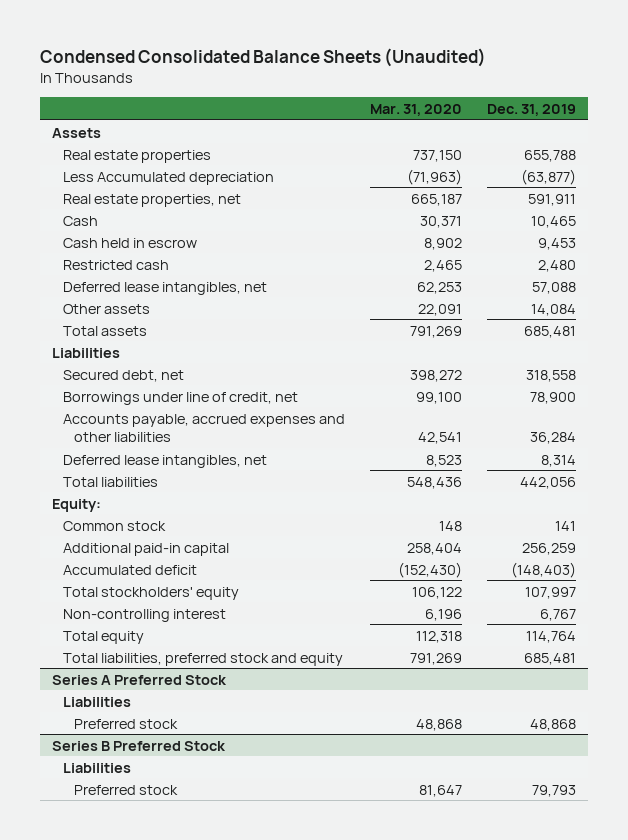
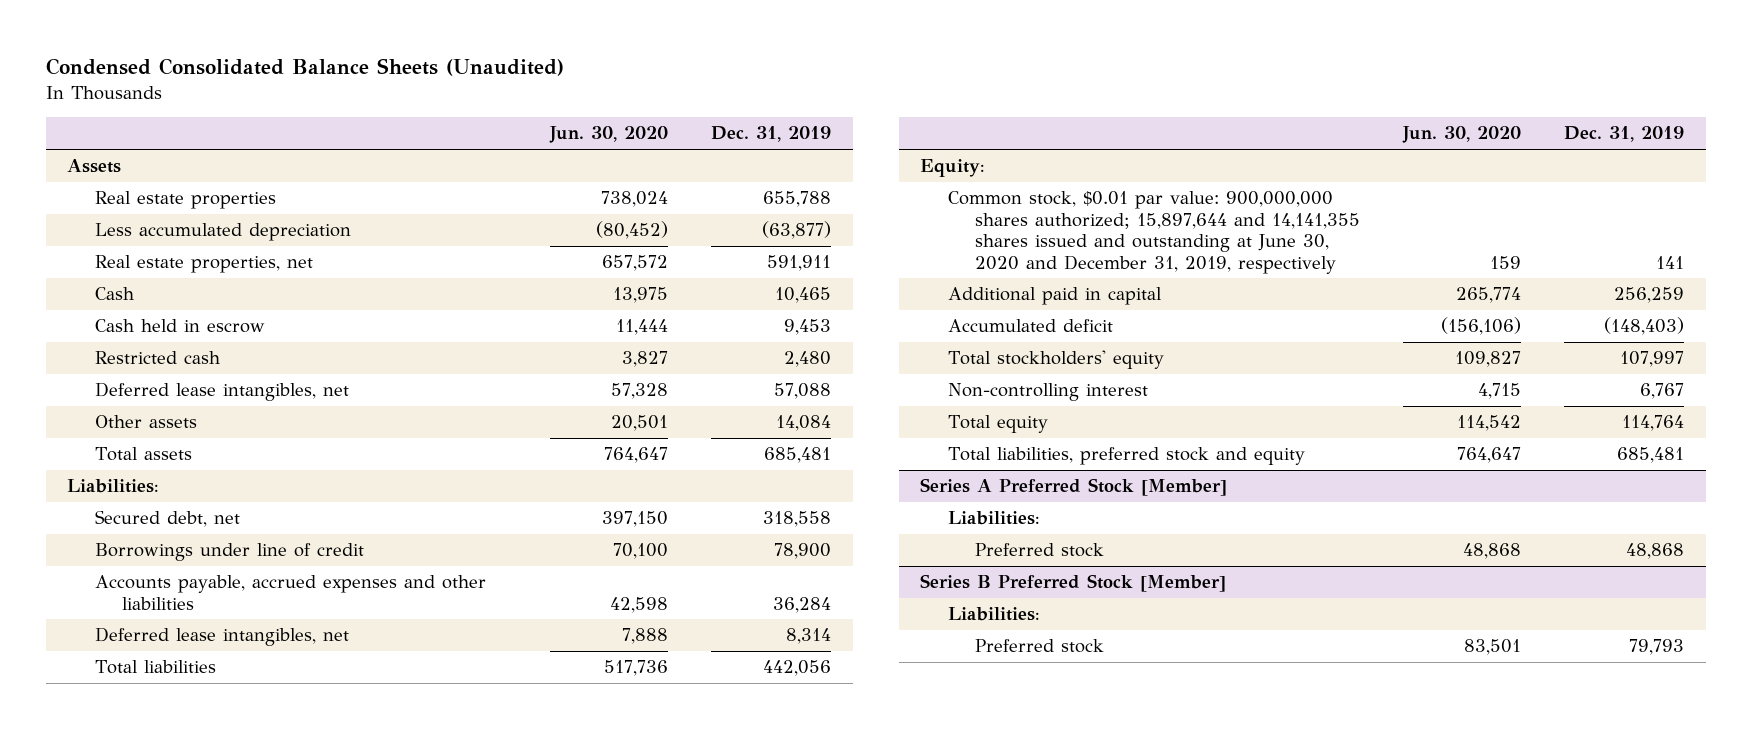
[370,103,463,116] Mar. 31, 2020 -> none
none -> [549,126,669,144] Jun. 30, 2020
[63,171,275,185] Less Accumulated depreciation -> [94,223,351,242] Less accumulated depreciation
[52,347,121,358] Liabilities -> [67,479,160,494] Liabilities:
[63,391,299,405] Borrowings under line of credit, net -> [94,543,364,562] Borrowings under line of credit
[63,520,167,531] Common stock -> [947,191,1361,274] Common stock, $0.01 par value: 900,000,000 shares authorized; 15,897,644 and 14,141,355 shares issued and outstanding at June 30, 2020 and December 31, 2019, respectively
[63,542,230,556] Additional paid-in capital -> [947,287,1162,306] Additional paid in capital
[52,674,228,685] Series A Preferred Stock -> [920,478,1228,497] Series A Preferred Stock [Member]
[63,696,132,707] Liabilities -> [947,511,1040,526] Liabilities:
[52,740,227,751] Series B Preferred Stock -> [920,574,1227,593] Series B Preferred Stock [Member]
[63,762,132,773] Liabilities -> [947,607,1040,622] Liabilities:

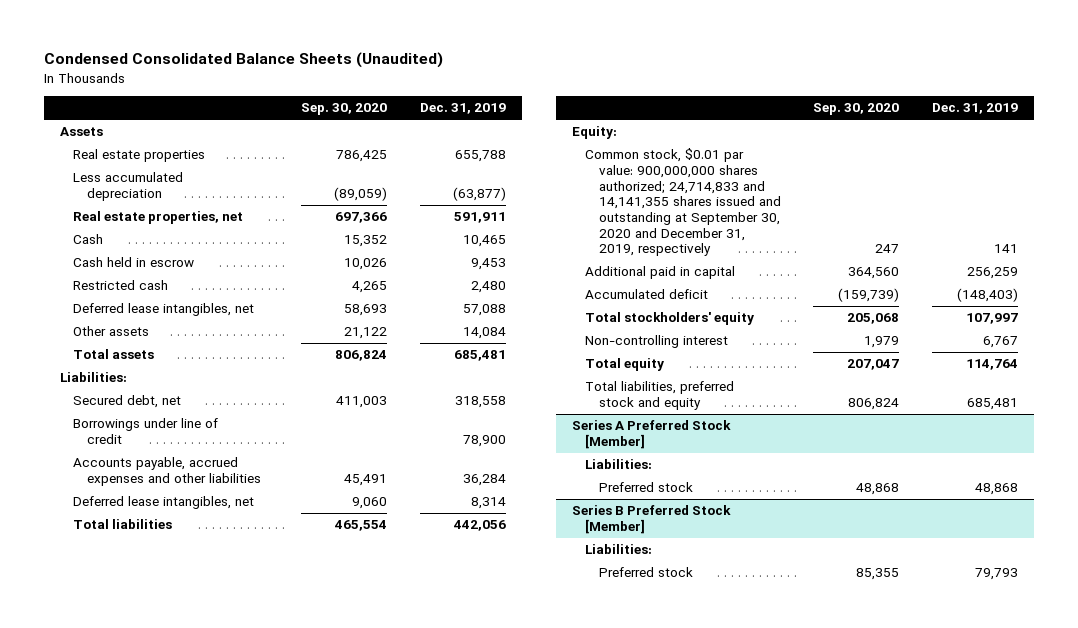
[549,126,669,144] Jun. 30, 2020 -> none
none -> [301,103,388,116] Sep. 30, 2020
[947,191,1361,274] Common stock, $0.01 par value: 900,000,000 shares authorized; 15,897,644 and 14,141,355 shares issued and outstanding at June 30, 2020 and December 31, 2019, respectively -> [585,148,781,257] Common stock, $0.01 par value: 900,000,000 shares authorized; 24,714,833 and 14,141,355 shares issued and outstanding at September 30, 2020 and December 31, 2019, respectively

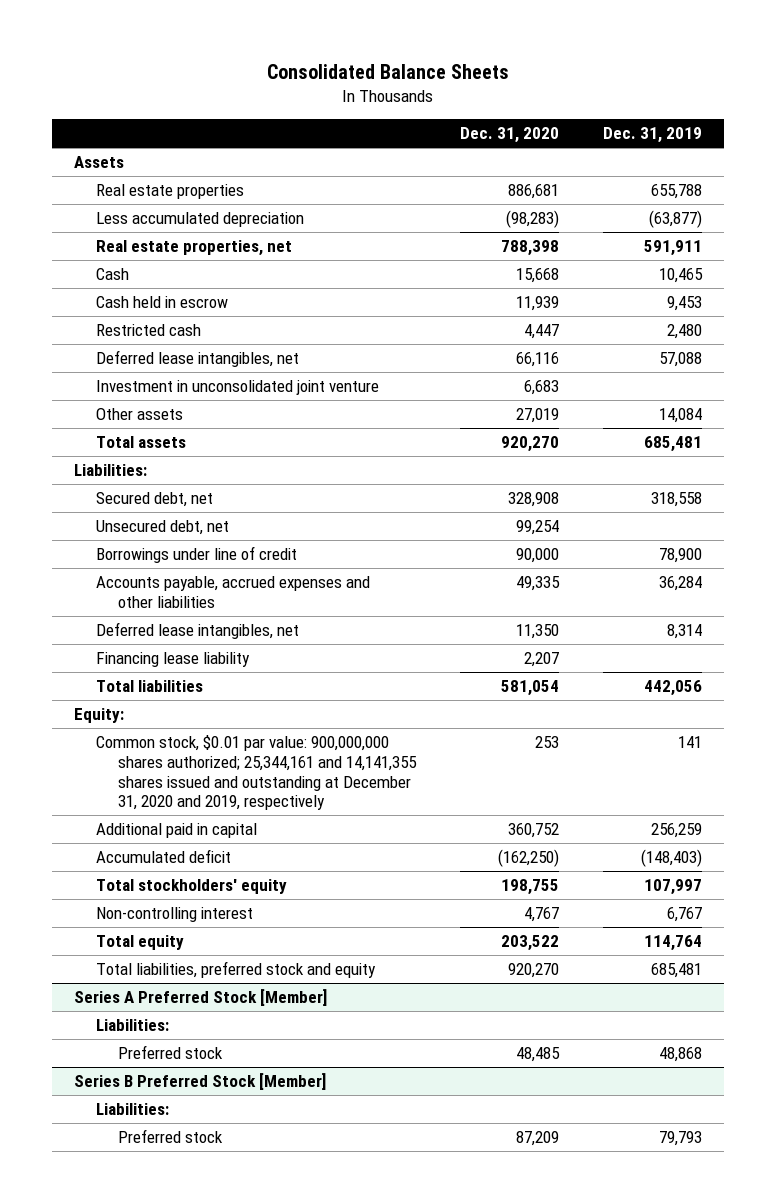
[43,52,443,69] Condensed Consolidated Balance Sheets (Unaudited) -> [266,63,509,79] Consolidated Balance Sheets
[301,103,388,116] Sep. 30, 2020 -> none
none -> [459,127,559,144] Dec. 31, 2020
none -> [95,380,379,396] Investment in unconsolidated joint venture
none -> [95,520,229,536] Unsecured debt, net
none -> [95,652,250,668] Financing lease liability
[585,148,781,257] Common stock, $0.01 par value: 900,000,000 shares authorized; 24,714,833 and 14,141,355 shares issued and outstanding at September 30, 2020 and December 31, 2019, respectively -> [95,735,417,811] Common stock, $0.01 par value: 900,000,000 shares authorized; 25,344,161 and 14,141,355 shares issued and outstanding at December 31, 2020 and 2019, respectively

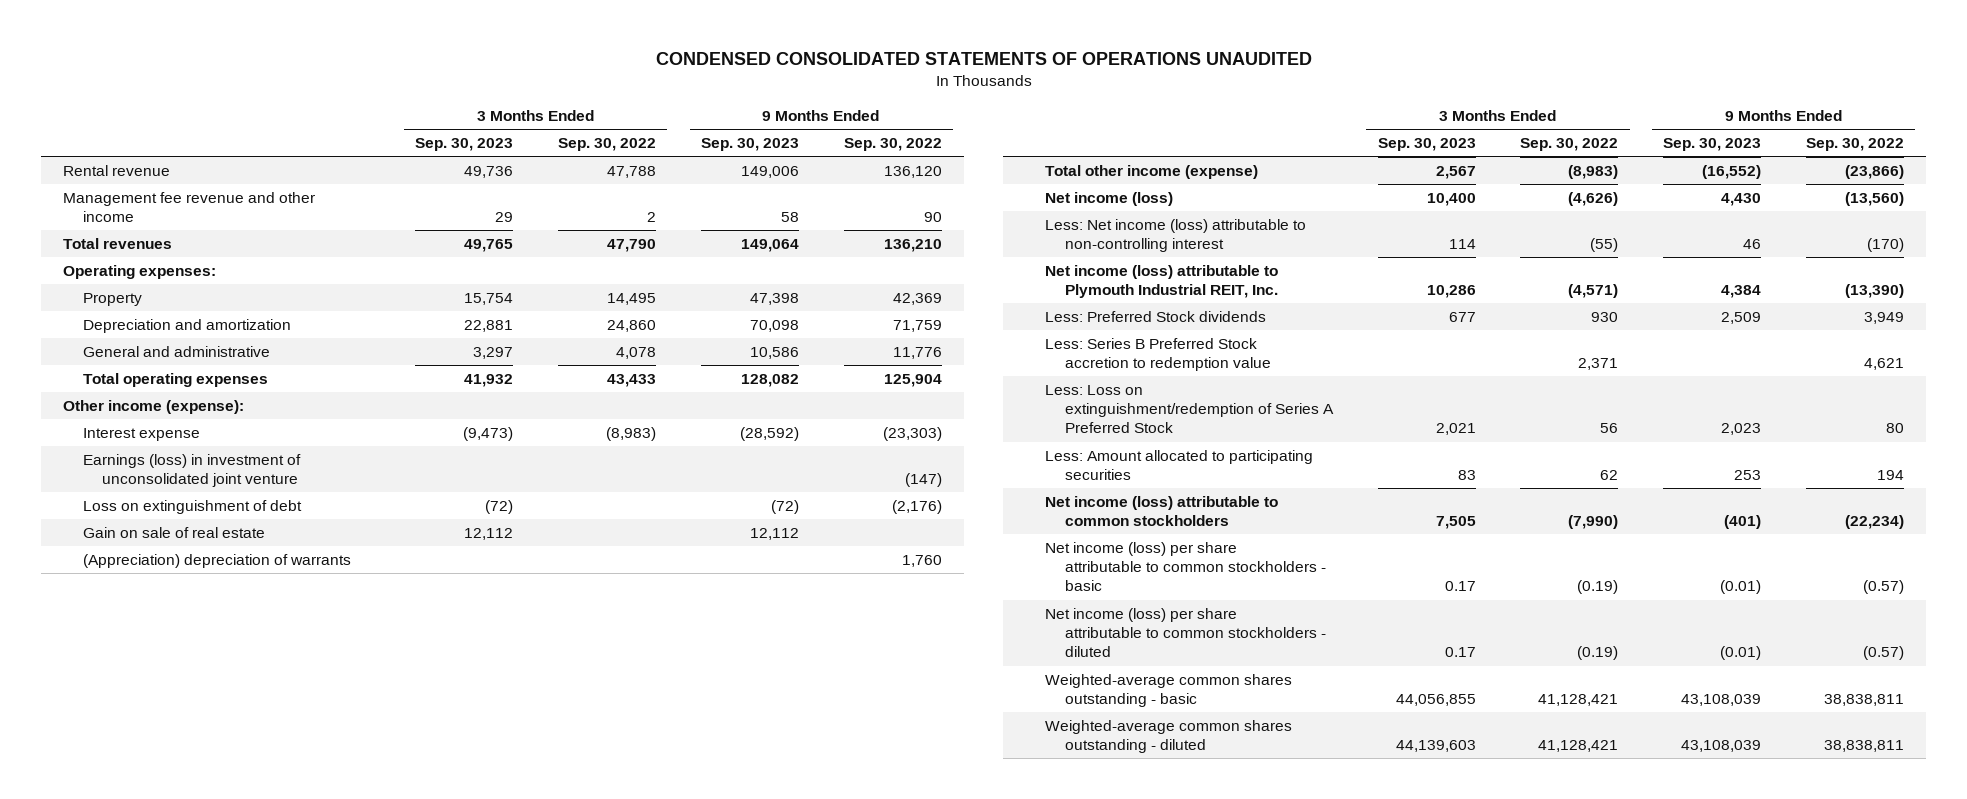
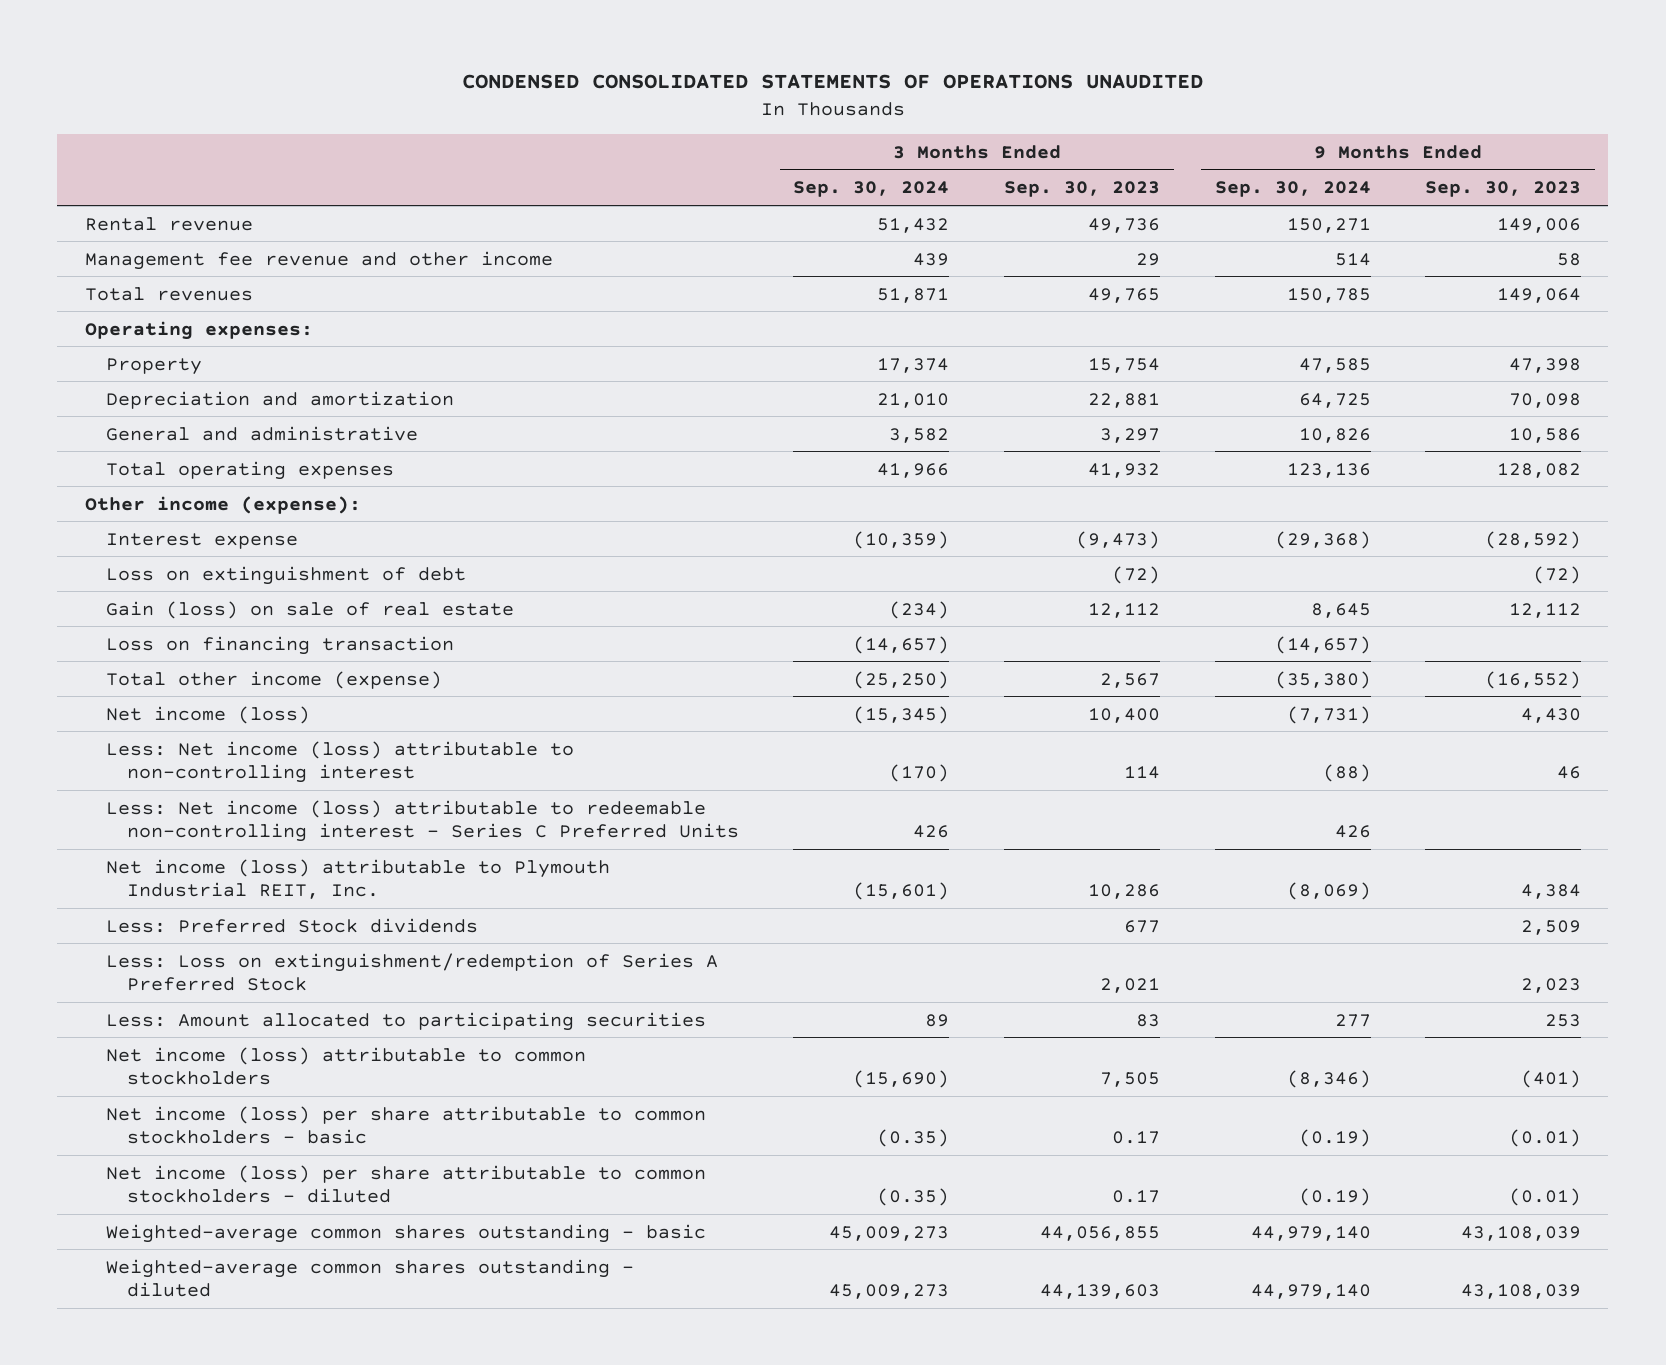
[557,138,656,152] Sep. 30, 2022 -> none
[843,138,942,152] Sep. 30, 2022 -> none
none -> [793,181,950,198] Sep. 30, 2024
none -> [1214,181,1371,198] Sep. 30, 2024
[82,453,301,488] Earnings (loss) in investment of unconsolidated joint venture -> none
[82,553,351,568] (Appreciation) depreciation of warrants -> none
[82,526,265,538] Gain on sale of real estate -> [105,600,514,619] Gain (loss) on sale of real estate
none -> [105,635,454,655] Loss on financing transaction
none -> [105,799,739,843] Less: Net income (loss) attributable to redeemable non-controlling interest - Series C Preferred Units
[1045,337,1271,372] Less: Series B Preferred Stock accretion to redemption value -> none

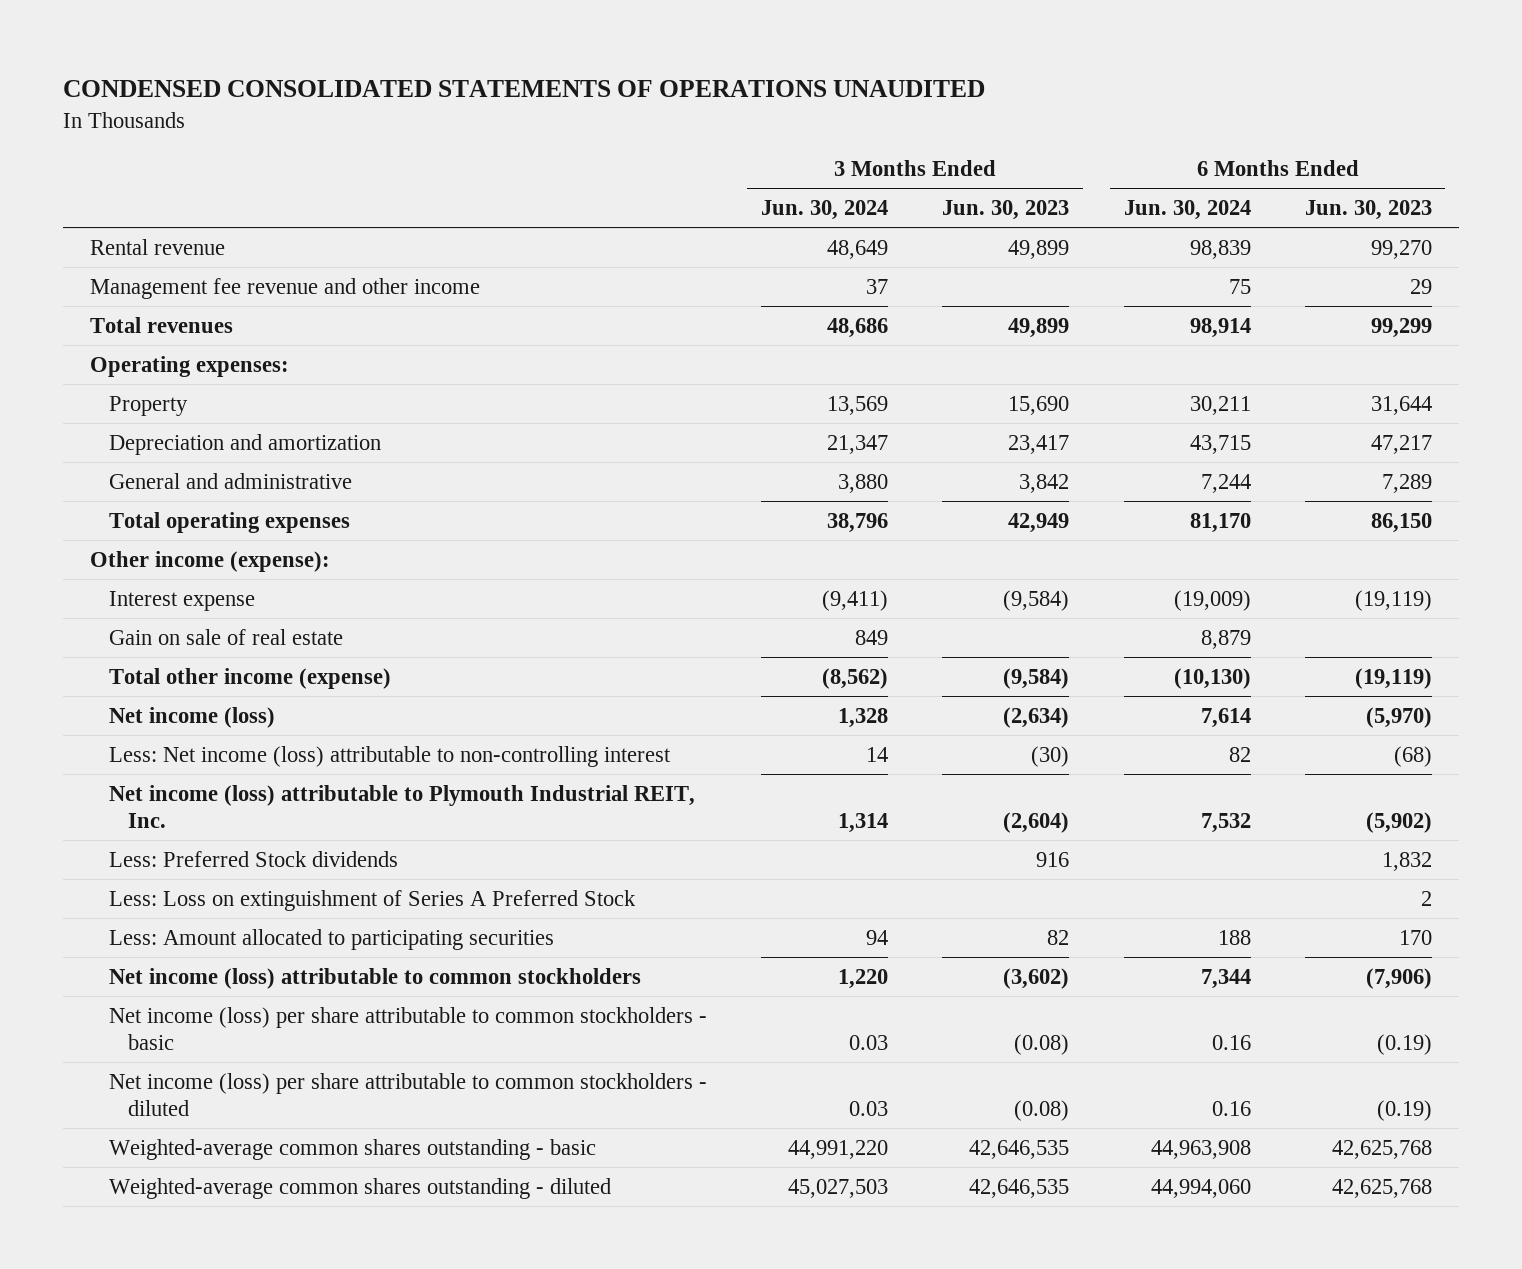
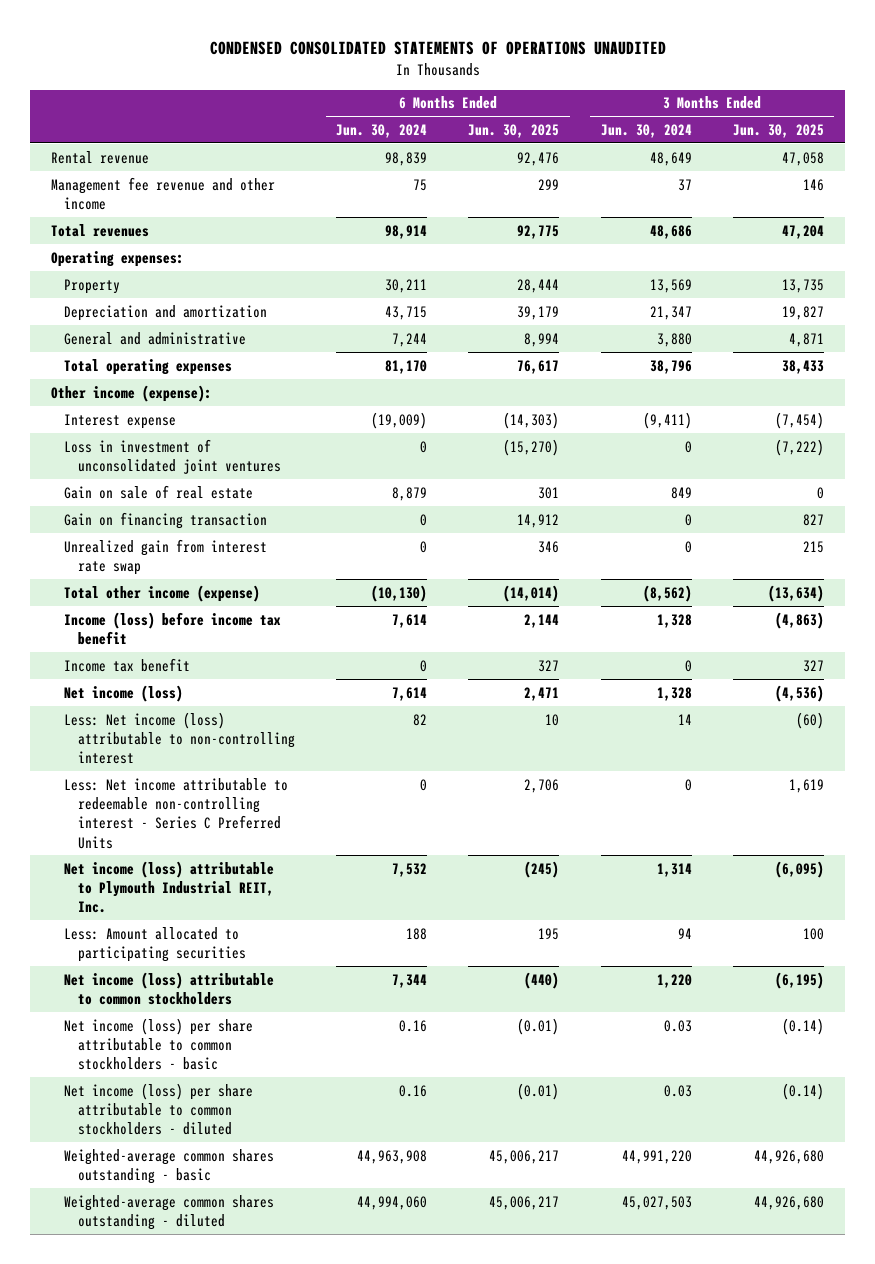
[942,200,1070,221] Jun. 30, 2023 -> none
[1304,200,1432,221] Jun. 30, 2023 -> none
none -> [468,123,560,138] Jun. 30, 2025
none -> [732,123,824,138] Jun. 30, 2025
none -> [64,438,281,474] Loss in investment of unconsolidated joint ventures
none -> [64,511,268,529] Gain on financing transaction
none -> [64,538,268,575] Unrealized gain from interest rate swap
none -> [64,611,282,645] Income (loss) before income tax benefit
none -> [64,657,191,672] Income tax benefit
none -> [64,777,289,849] Less: Net income attributable to redeemable non-controlling interest - Series C Preferred Units
[108,850,398,867] Less: Preferred Stock dividends -> none
[108,889,636,911] Less: Loss on extinguishment of Series A Preferred Stock -> none

